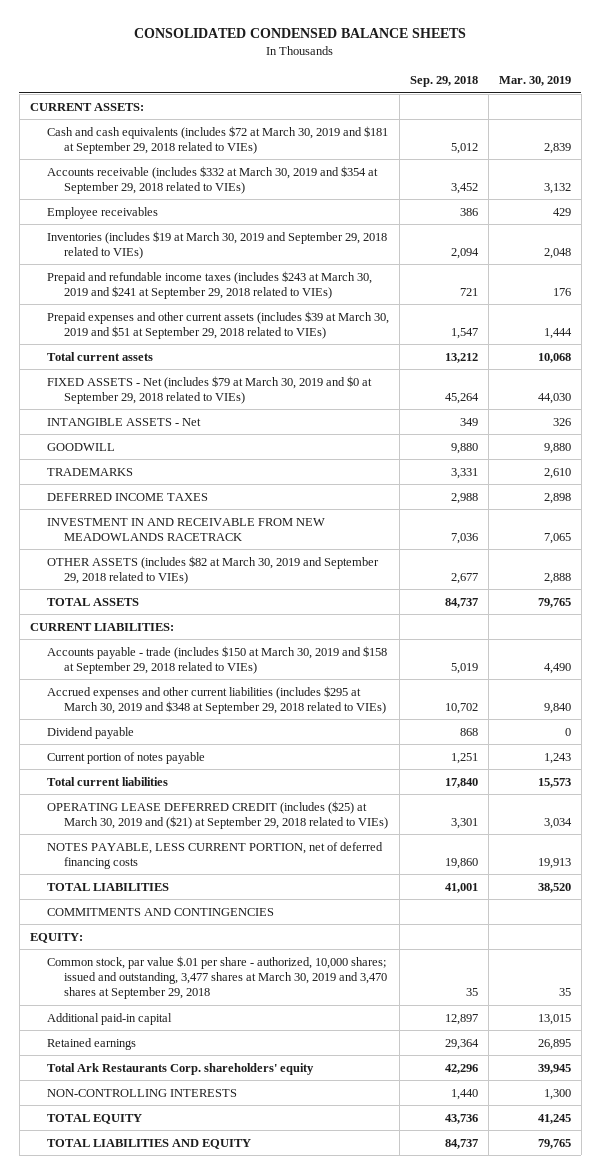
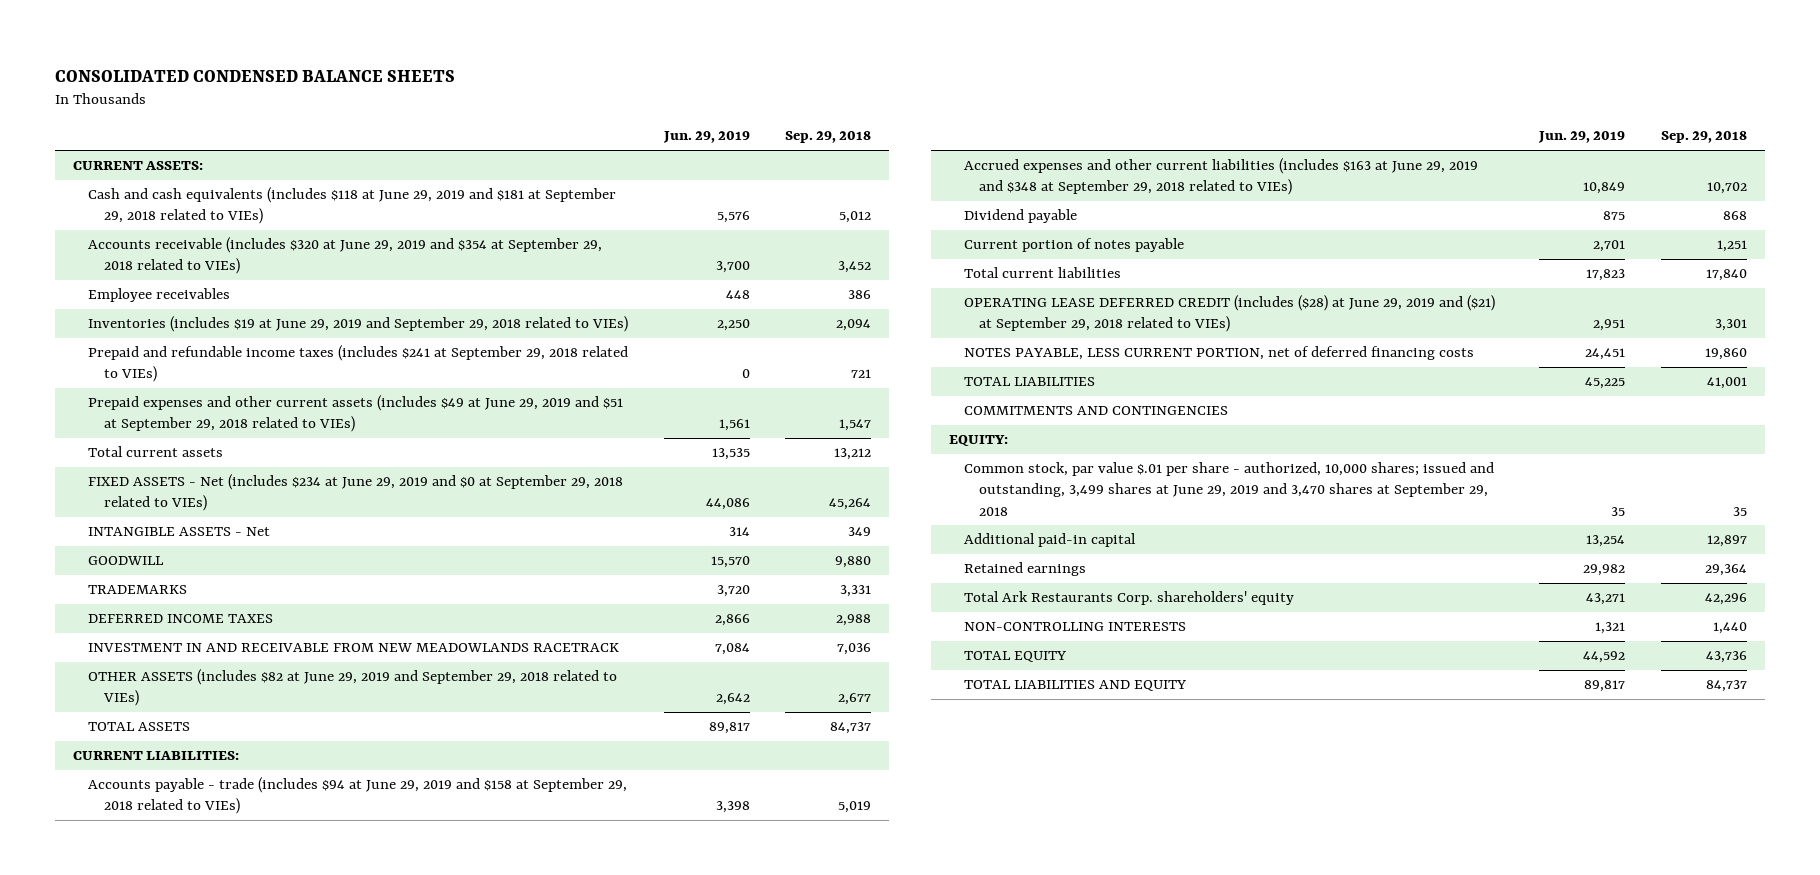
[498,76,571,87] Mar. 30, 2019 -> none
none -> [662,131,750,144] Jun. 29, 2019
[46,125,388,154] Cash and cash equivalents (includes $72 at March 30, 2019 and $181 at September 29, 2018 related to VIEs) -> [88,187,617,225] Cash and cash equivalents (includes $118 at June 29, 2019 and $181 at September 29, 2018 related to VIEs)
[46,165,378,194] Accounts receivable (includes $332 at March 30, 2019 and $354 at September 29, 2018 related to VIEs) -> [88,237,603,275] Accounts receivable (includes $320 at June 29, 2019 and $354 at September 29, 2018 related to VIEs)
[46,230,387,259] Inventories (includes $19 at March 30, 2019 and September 29, 2018 related to VIEs) -> [88,316,629,333] Inventories (includes $19 at June 29, 2019 and September 29, 2018 related to VIEs)
[46,270,372,299] Prepaid and refundable income taxes (includes $243 at March 30, 2019 and $241 at September 29, 2018 related to VIEs) -> [88,345,629,383] Prepaid and refundable income taxes (includes $241 at September 29, 2018 related to VIEs)
[46,310,389,339] Prepaid expenses and other current assets (includes $39 at March 30, 2019 and $51 at September 29, 2018 related to VIEs) -> [88,395,624,433] Prepaid expenses and other current assets (includes $49 at June 29, 2019 and $51 at September 29, 2018 related to VIEs)
[46,375,372,404] FIXED ASSETS - Net (includes $79 at March 30, 2019 and $0 at September 29, 2018 related to VIEs) -> [88,474,624,512] FIXED ASSETS - Net (includes $234 at June 29, 2019 and $0 at September 29, 2018 related to VIEs)
[46,555,379,584] OTHER ASSETS (includes $82 at March 30, 2019 and September 29, 2018 related to VIEs) -> [88,669,618,707] OTHER ASSETS (includes $82 at June 29, 2019 and September 29, 2018 related to VIEs)
[46,645,387,674] Accounts payable - trade (includes $150 at March 30, 2019 and $158 at September 29, 2018 related to VIEs) -> [88,777,628,815] Accounts payable - trade (includes $94 at June 29, 2019 and $158 at September 29, 2018 related to VIEs)
[46,685,386,714] Accrued expenses and other current liabilities (includes $295 at March 30, 2019 and $348 at September 29, 2018 related to VIEs) -> [964,158,1479,196] Accrued expenses and other current liabilities (includes $163 at June 29, 2019 and $348 at September 29, 2018 related to VIEs)
[46,800,388,829] OPERATING LEASE DEFERRED CREDIT (includes ($25) at March 30, 2019 and ($21) at September 29, 2018 related to VIEs) -> [964,295,1496,333] OPERATING LEASE DEFERRED CREDIT (includes ($28) at June 29, 2019 and ($21) at September 29, 2018 related to VIEs)
[46,955,387,1000] Common stock, par value $.01 per share - authorized, 10,000 shares; issued and outstanding, 3,477 shares at March 30, 2019 and 3,470 shares at September 29, 2018 -> [964,462,1495,516] Common stock, par value $.01 per share - authorized, 10,000 shares; issued and outstanding, 3,499 shares at June 29, 2019 and 3,470 shares at September 29, 2018

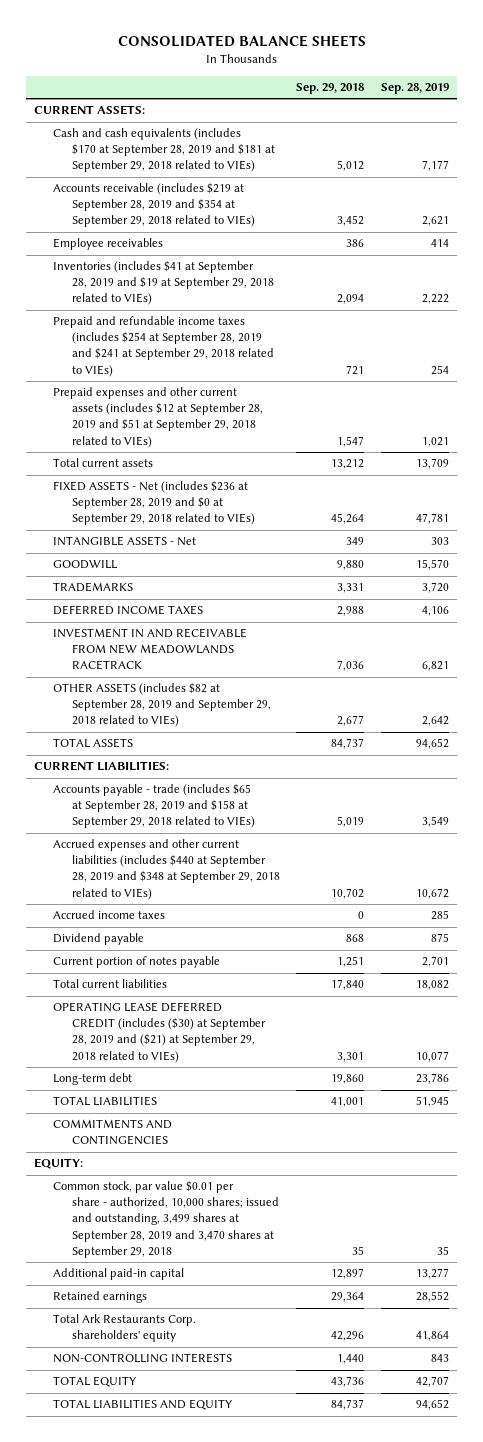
[55,69,456,82] CONSOLIDATED CONDENSED BALANCE SHEETS -> [117,34,366,47] CONSOLIDATED BALANCE SHEETS
[662,131,750,144] Jun. 29, 2019 -> none
none -> [380,83,449,95] Sep. 28, 2019
[88,187,617,225] Cash and cash equivalents (includes $118 at June 29, 2019 and $181 at September 29, 2018 related to VIEs) -> [53,128,275,173] Cash and cash equivalents (includes $170 at September 28, 2019 and $181 at September 29, 2018 related to VIEs)
[88,237,603,275] Accounts receivable (includes $320 at June 29, 2019 and $354 at September 29, 2018 related to VIEs) -> [53,183,255,228] Accounts receivable (includes $219 at September 28, 2019 and $354 at September 29, 2018 related to VIEs)
[88,316,629,333] Inventories (includes $19 at June 29, 2019 and September 29, 2018 related to VIEs) -> [53,261,274,306] Inventories (includes $41 at September 28, 2019 and $19 at September 29, 2018 related to VIEs)
[88,345,629,383] Prepaid and refundable income taxes (includes $241 at September 29, 2018 related to VIEs) -> [53,316,274,377] Prepaid and refundable income taxes (includes $254 at September 28, 2019 and $241 at September 29, 2018 related to VIEs)
[88,395,624,433] Prepaid expenses and other current assets (includes $49 at June 29, 2019 and $51 at September 29, 2018 related to VIEs) -> [53,387,263,448] Prepaid expenses and other current assets (includes $12 at September 28, 2019 and $51 at September 29, 2018 related to VIEs)
[88,474,624,512] FIXED ASSETS - Net (includes $234 at June 29, 2019 and $0 at September 29, 2018 related to VIEs) -> [53,481,255,526] FIXED ASSETS - Net (includes $236 at September 28, 2019 and $0 at September 29, 2018 related to VIEs)
[88,669,618,707] OTHER ASSETS (includes $82 at June 29, 2019 and September 29, 2018 related to VIEs) -> [53,683,271,728] OTHER ASSETS (includes $82 at September 28, 2019 and September 29, 2018 related to VIEs)
[88,777,628,815] Accounts payable - trade (includes $94 at June 29, 2019 and $158 at September 29, 2018 related to VIEs) -> [53,784,255,829] Accounts payable - trade (includes $65 at September 28, 2019 and $158 at September 29, 2018 related to VIEs)
[964,158,1479,196] Accrued expenses and other current liabilities (includes $163 at June 29, 2019 and $348 at September 29, 2018 related to VIEs) -> [53,839,280,900] Accrued expenses and other current liabilities (includes $440 at September 28, 2019 and $348 at September 29, 2018 related to VIEs)
none -> [53,910,166,920] Accrued income taxes
[964,295,1496,333] OPERATING LEASE DEFERRED CREDIT (includes ($28) at June 29, 2019 and ($21) at September 29, 2018 related to VIEs) -> [53,1002,266,1063] OPERATING LEASE DEFERRED CREDIT (includes ($30) at September 28, 2019 and ($21) at September 29, 2018 related to VIEs)
[964,346,1475,361] NOTES PAYABLE, LESS CURRENT PORTION, net of deferred financing costs -> [53,1073,133,1086] Long-term debt
[964,462,1495,516] Common stock, par value $.01 per share - authorized, 10,000 shares; issued and outstanding, 3,499 shares at June 29, 2019 and 3,470 shares at September 29, 2018 -> [53,1181,279,1258] Common stock, par value $0.01 per share - authorized, 10,000 shares; issued and outstanding, 3,499 shares at September 28, 2019 and 3,470 shares at September 29, 2018

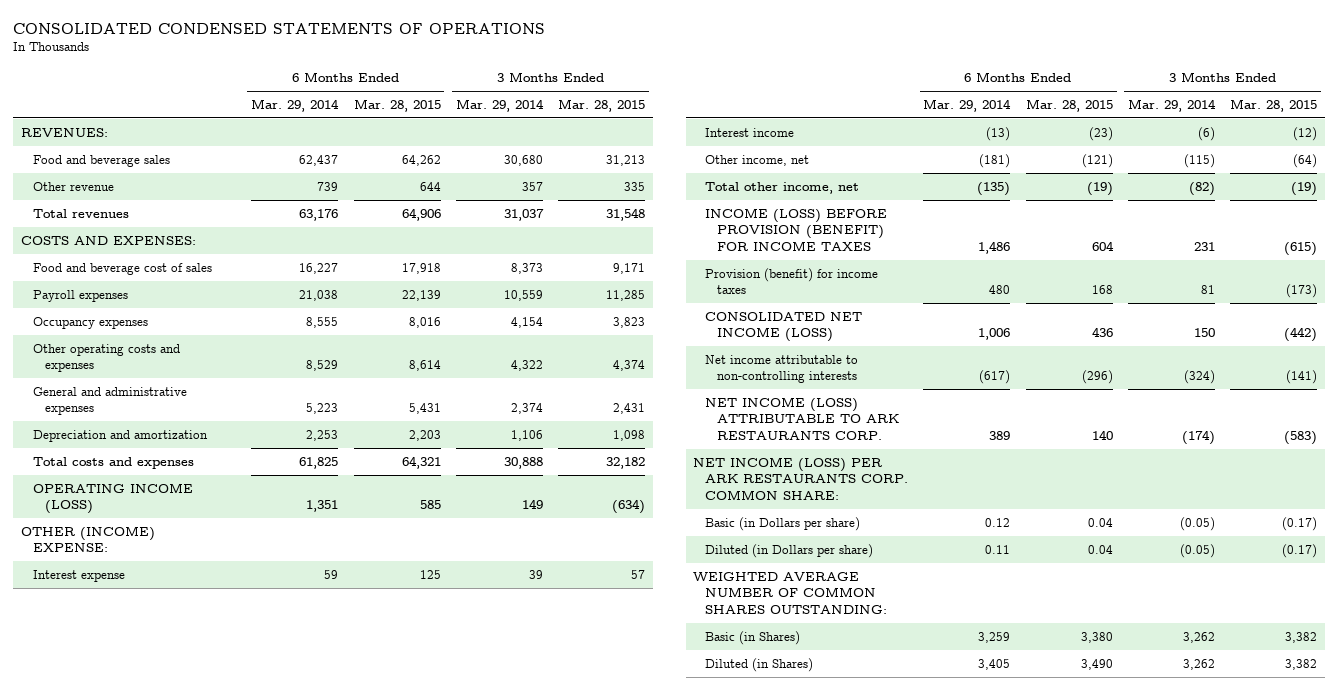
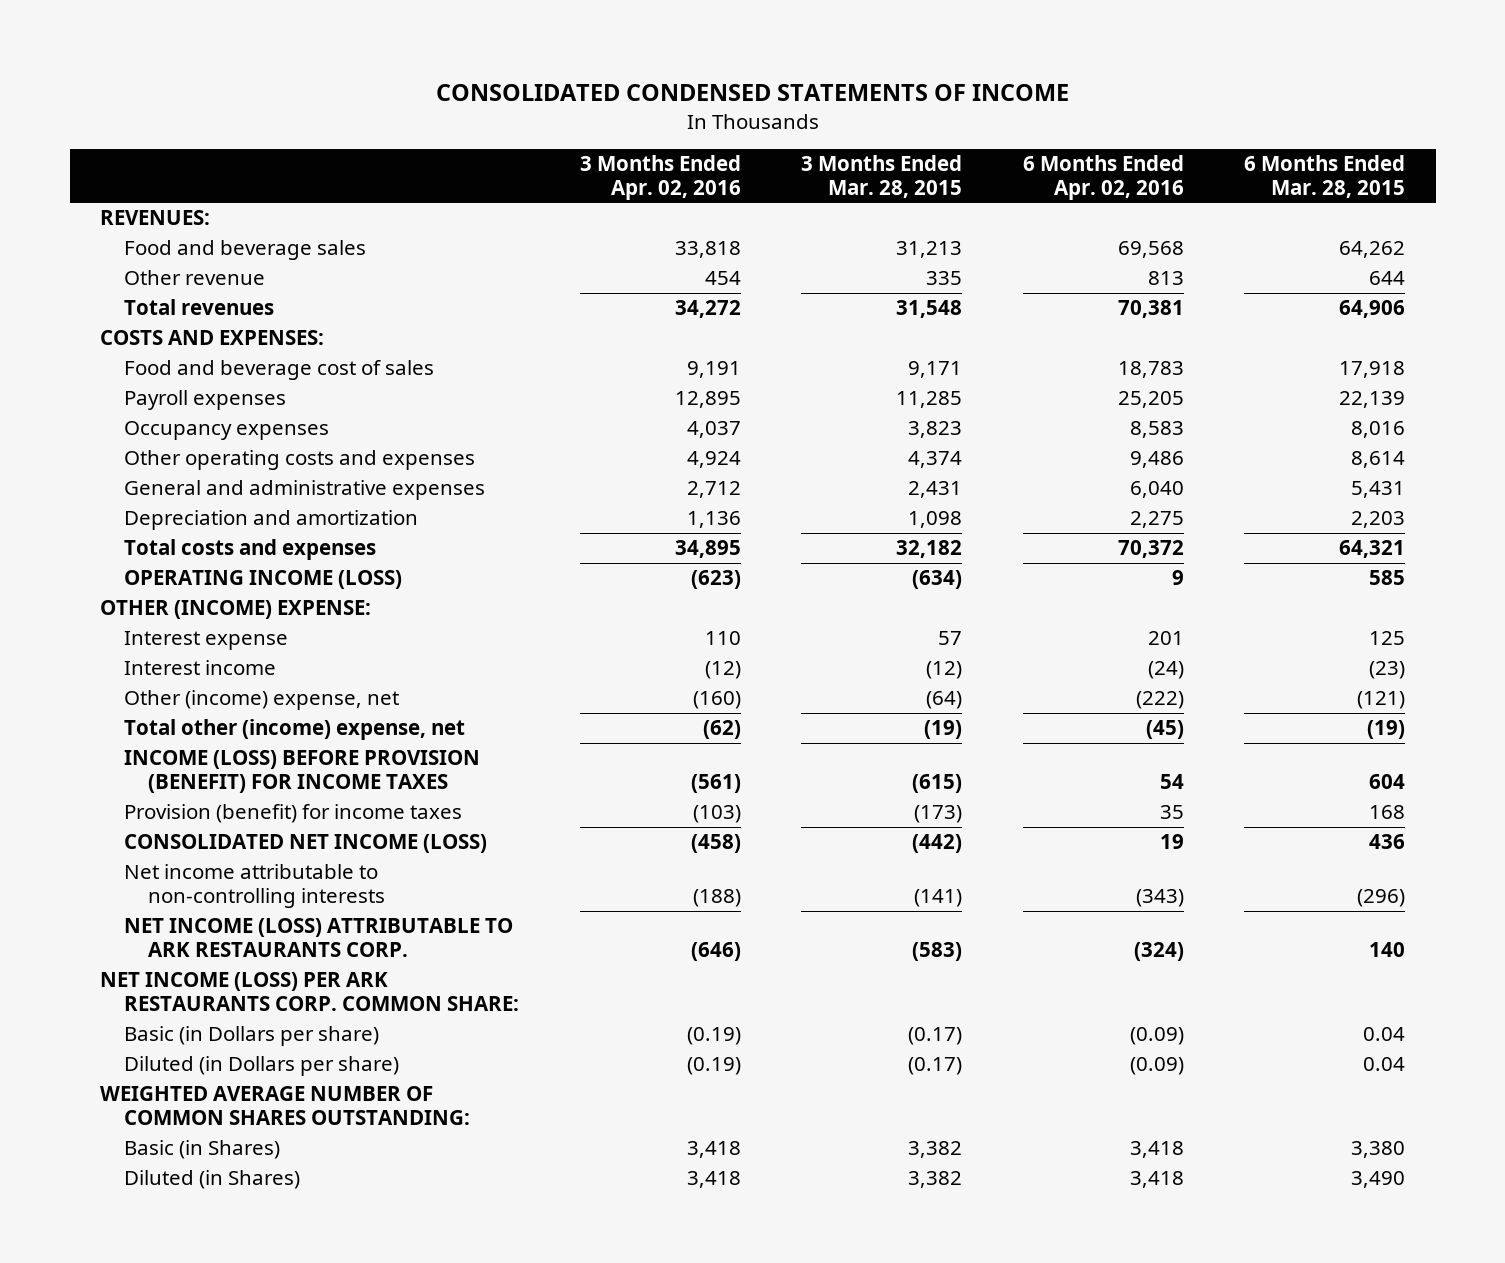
[13,22,546,34] CONSOLIDATED CONDENSED STATEMENTS OF OPERATIONS -> [435,84,1069,102] CONSOLIDATED CONDENSED STATEMENTS OF INCOME
[251,98,340,112] Mar. 29, 2014 -> none
[455,98,544,112] Mar. 29, 2014 -> none
none -> [579,155,741,200] 3 Months Ended Apr. 02, 2016
none -> [1022,155,1184,200] 6 Months Ended Apr. 02, 2016
[705,154,810,166] Other income, net -> [124,690,400,711] Other (income) expense, net
[705,181,860,194] Total other income, net -> [124,719,466,741] Total other (income) expense, net

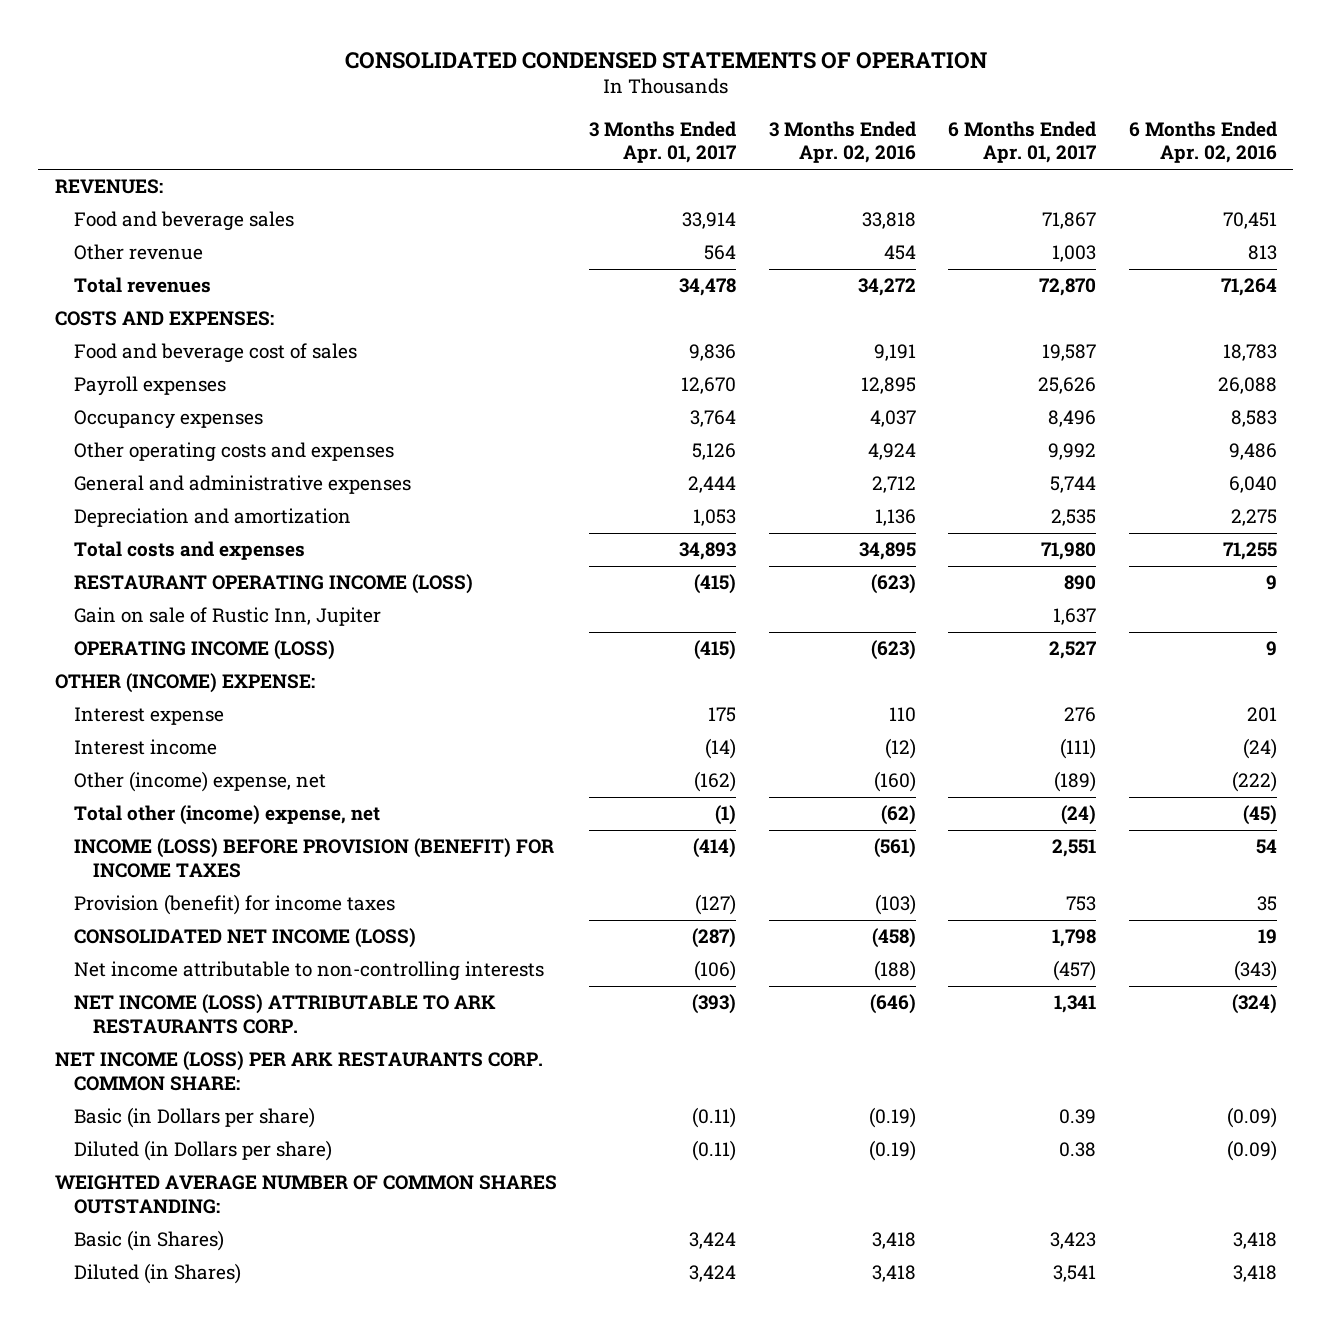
[435,84,1069,102] CONSOLIDATED CONDENSED STATEMENTS OF INCOME -> [344,51,987,69] CONSOLIDATED CONDENSED STATEMENTS OF OPERATION
[801,155,963,198] 3 Months Ended Mar. 28, 2015 -> none
[1244,155,1406,198] 6 Months Ended Mar. 28, 2015 -> none
none -> [589,120,737,164] 3 Months Ended Apr. 01, 2017
none -> [948,120,1097,164] 6 Months Ended Apr. 01, 2017
[1117,241,1184,259] 69,568 -> [1222,212,1277,230] 70,451
[1117,300,1184,319] 70,381 -> [1220,278,1277,297] 71,264
[1117,391,1184,409] 25,205 -> [1217,377,1277,395] 26,088
[1117,540,1184,559] 70,372 -> [1222,542,1277,561] 71,255
none -> [73,574,473,595] RESTAURANT OPERATING INCOME (LOSS)
none -> [73,607,381,627] Gain on sale of Rustic Inn, Jupiter

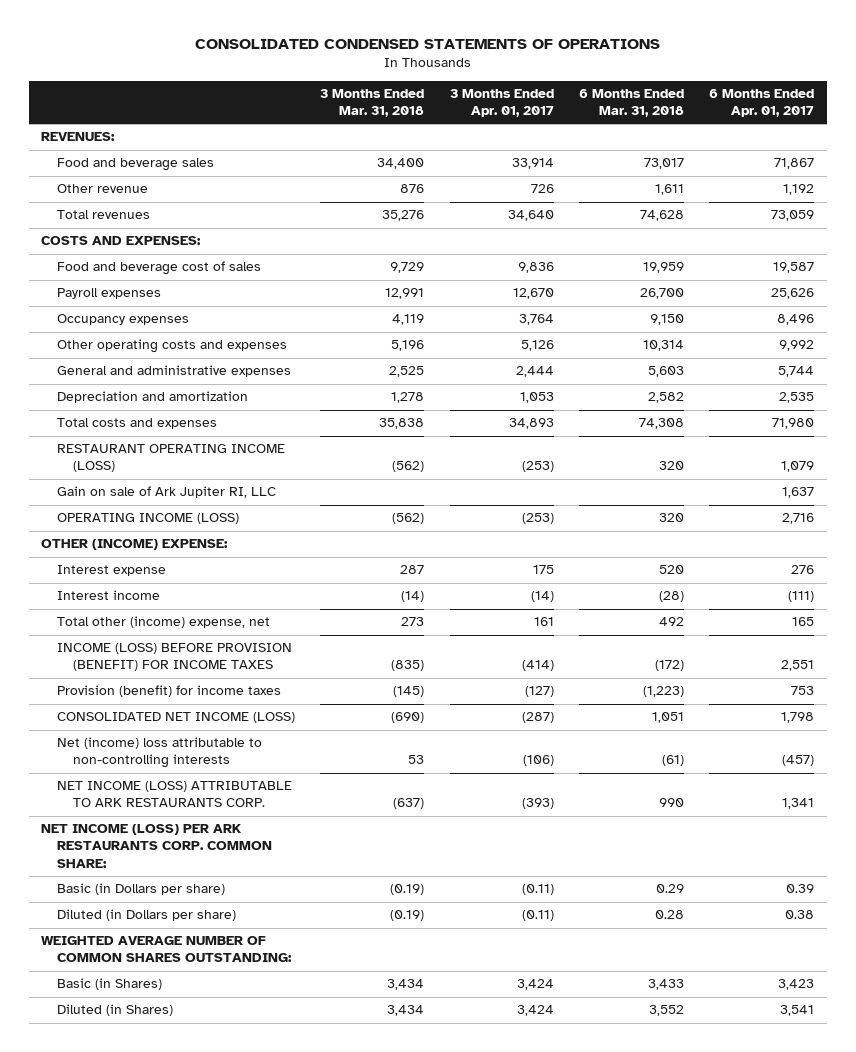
[344,51,987,69] CONSOLIDATED CONDENSED STATEMENTS OF OPERATION -> [194,39,660,50] CONSOLIDATED CONDENSED STATEMENTS OF OPERATIONS
[768,120,916,164] 3 Months Ended Apr. 02, 2016 -> none
[1128,120,1277,164] 6 Months Ended Apr. 02, 2016 -> none
none -> [320,88,425,117] 3 Months Ended Mar. 31, 2018
none -> [579,88,685,117] 6 Months Ended Mar. 31, 2018
[704,245,737,261] 564 -> [530,184,554,194] 726
[1052,245,1097,263] 1,003 -> [783,184,815,196] 1,192
[679,278,737,297] 34,478 -> [507,210,554,222] 34,640
[1039,278,1097,297] 72,870 -> [771,210,815,222] 73,059
[694,574,737,595] (415) -> [521,461,554,473] (253)
[1064,575,1097,591] 890 -> [781,461,815,473] 1,079
[73,607,381,627] Gain on sale of Rustic Inn, Jupiter -> [56,486,276,499] Gain on sale of Ark Jupiter RI, LLC
[694,640,737,661] (415) -> [521,513,554,525] (253)
[1049,641,1097,660] 2,527 -> [782,513,815,525] 2,716
[73,771,326,793] Other (income) expense, net -> none
[715,805,737,826] (1) -> [533,617,554,627] 161
[1061,805,1097,826] (24) -> [792,617,815,627] 165
[73,961,544,982] Net income attributable to non-controlling interests -> [56,737,262,769] Net (income) loss attributable to non-controlling interests

